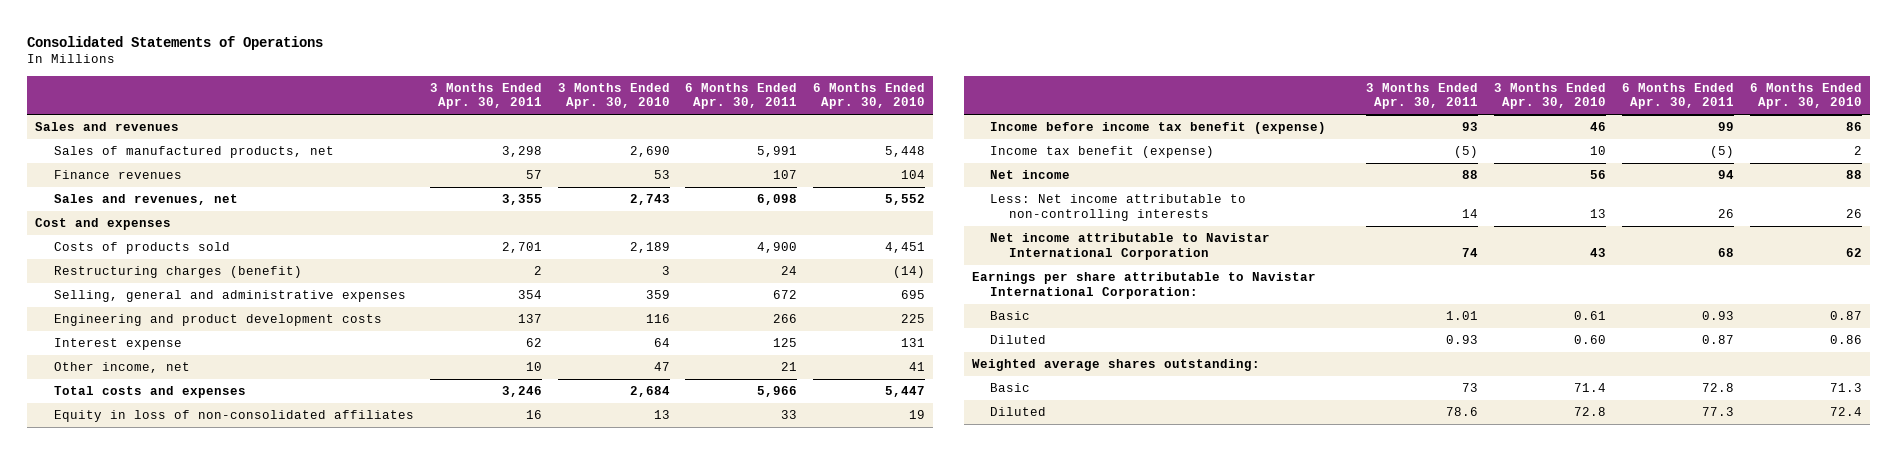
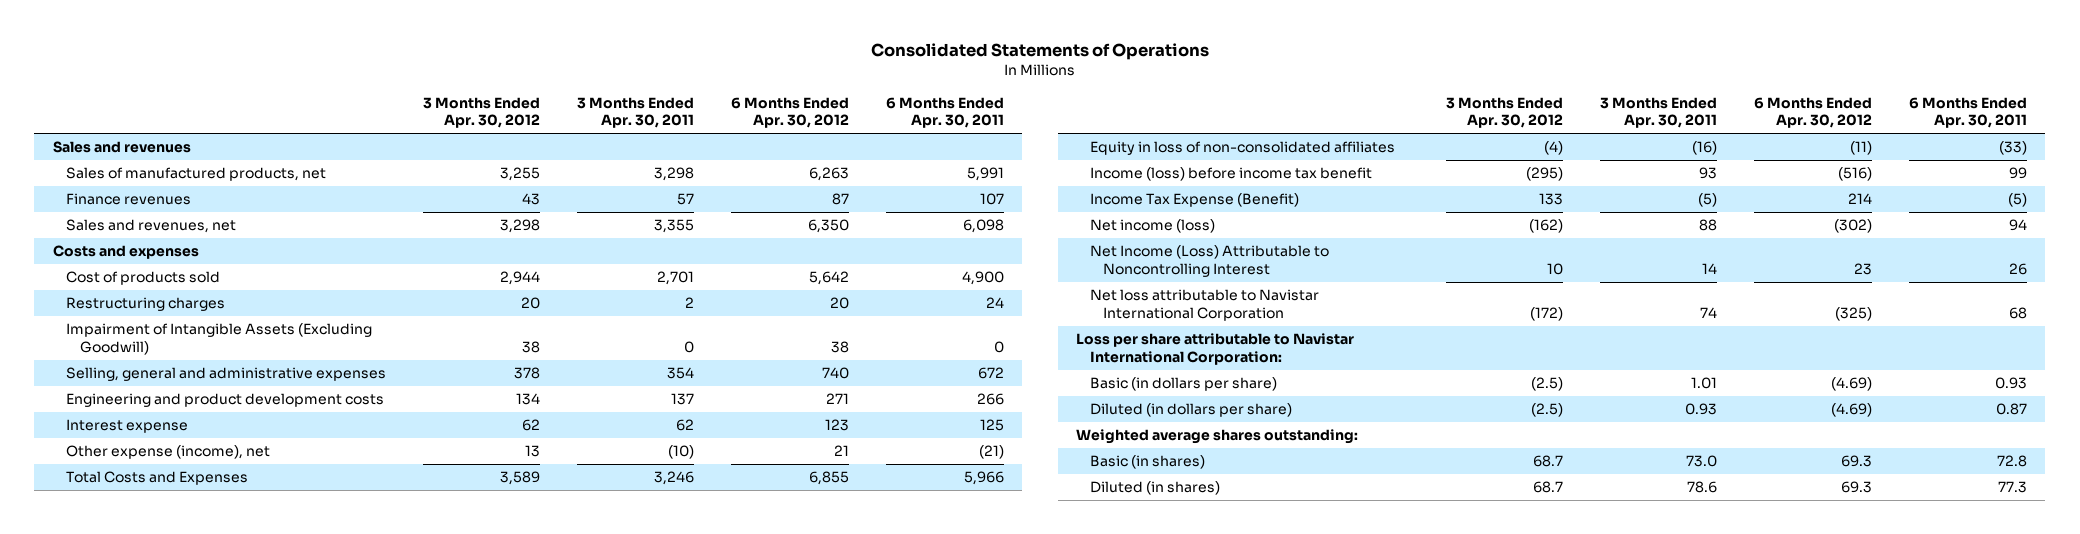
[557,82,670,110] 3 Months Ended Apr. 30, 2010 -> none
[813,82,926,110] 6 Months Ended Apr. 30, 2010 -> none
none -> [423,96,541,129] 3 Months Ended Apr. 30, 2012
none -> [730,96,849,129] 6 Months Ended Apr. 30, 2012
[35,217,172,230] Cost and expenses -> [52,245,199,260] Costs and expenses
[53,241,230,254] Costs of products sold -> [66,271,221,286] Cost of products sold
[53,265,302,278] Restructuring charges (benefit) -> [66,297,226,312] Restructuring charges
none -> [66,323,373,355] Impairment of Intangible Assets (Excluding Goodwill)
[53,361,190,373] Other income, net -> [66,445,271,460] Other expense (income), net
[525,361,542,371] 10 -> [667,445,694,460] (10)
[781,361,798,371] 21 -> [978,445,1004,460] (21)
[53,385,246,398] Total costs and expenses -> [66,471,249,486] Total Costs and Expenses
[525,409,542,419] 16 -> [1692,141,1718,156] (16)
[781,409,798,419] 33 -> [1999,141,2028,156] (33)
[990,121,1327,134] Income before income tax benefit (expense) -> [1089,167,1372,182] Income (loss) before income tax benefit
[990,145,1215,158] Income tax benefit (expense) -> [1089,193,1299,208] Income Tax Expense (Benefit)
[990,169,1071,179] Net income -> [1089,219,1215,234] Net income (loss)
[990,193,1247,221] Less: Net income attributable to non-controlling interests -> [1089,245,1329,277] Net Income (Loss) Attributable to Noncontrolling Interest
[990,232,1271,260] Net income attributable to Navistar International Corporation -> [1089,289,1319,321] Net loss attributable to Navistar International Corporation
[972,271,1317,299] Earnings per share attributable to Navistar International Corporation: -> [1075,333,1354,365] Loss per share attributable to Navistar International Corporation:
[990,310,1031,320] Basic -> [1089,377,1277,392] Basic (in dollars per share)
[990,334,1047,344] Diluted -> [1089,403,1292,418] Diluted (in dollars per share)
[990,382,1031,392] Basic -> [1089,455,1205,470] Basic (in shares)
[1462,382,1479,392] 73 -> [1686,455,1718,468] 73.0
[990,406,1047,416] Diluted -> [1089,481,1220,496] Diluted (in shares)

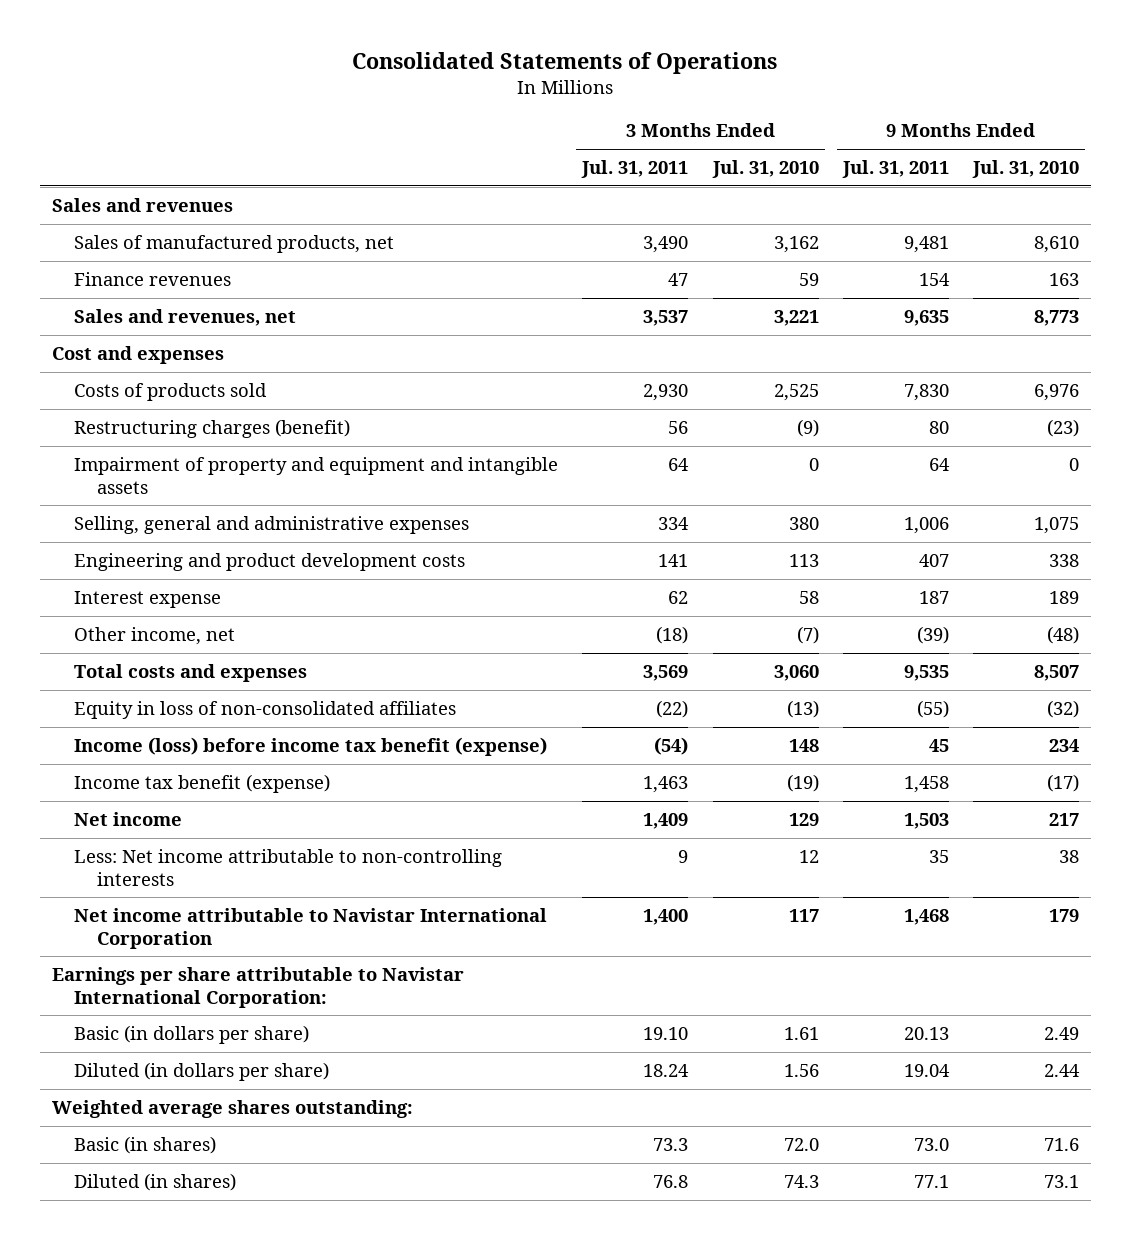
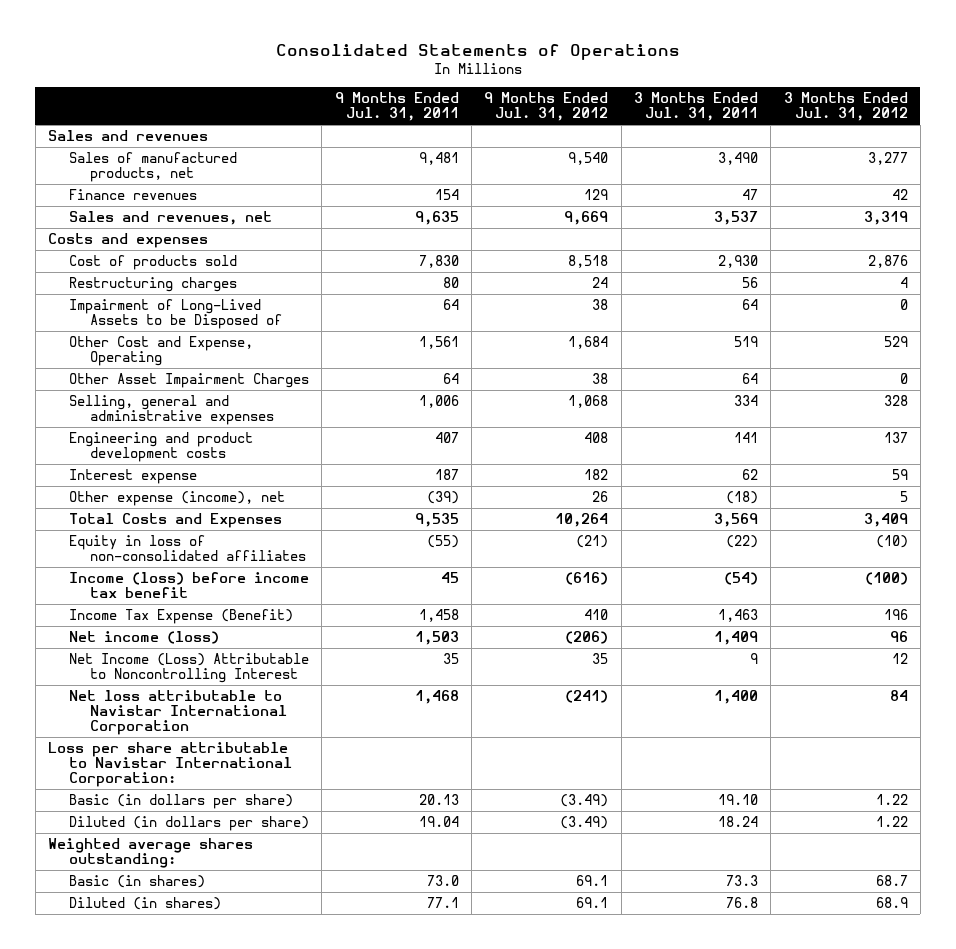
[711,160,819,179] Jul. 31, 2010 -> none
[972,160,1080,179] Jul. 31, 2010 -> none
none -> [484,91,609,122] 9 Months Ended Jul. 31, 2012
none -> [783,91,908,122] 3 Months Ended Jul. 31, 2012
[51,346,224,365] Cost and expenses -> [48,232,209,248] Costs and expenses
[74,383,268,402] Costs of products sold -> [69,254,238,270] Cost of products sold
[74,419,351,439] Restructuring charges (benefit) -> [69,276,238,292] Restructuring charges
none -> [69,298,282,330] Impairment of Long-Lived Assets to be Disposed of
none -> [69,335,254,367] Other Cost and Expense, Operating
[74,457,559,494] Impairment of property and equipment and intangible assets -> [69,372,310,388] Other Asset Impairment Charges
[74,627,236,646] Other income, net -> [69,490,286,506] Other expense (income), net
[74,664,308,683] Total costs and expenses -> [69,512,283,528] Total Costs and Expenses
[74,737,548,757] Income (loss) before income tax benefit (expense) -> [69,571,310,599] Income (loss) before income tax benefit
[74,774,331,794] Income tax benefit (expense) -> [69,608,294,624] Income Tax Expense (Benefit)
[74,812,183,827] Net income -> [69,630,220,644] Net income (loss)
[74,849,503,886] Less: Net income attributable to non-controlling interests -> [69,652,310,684] Net Income (Loss) Attributable to Noncontrolling Interest
[74,908,548,949] Net income attributable to Navistar International Corporation -> [69,689,287,736] Net loss attributable to Navistar International Corporation
[51,967,464,1008] Earnings per share attributable to Navistar International Corporation: -> [48,741,293,788] Loss per share attributable to Navistar International Corporation:

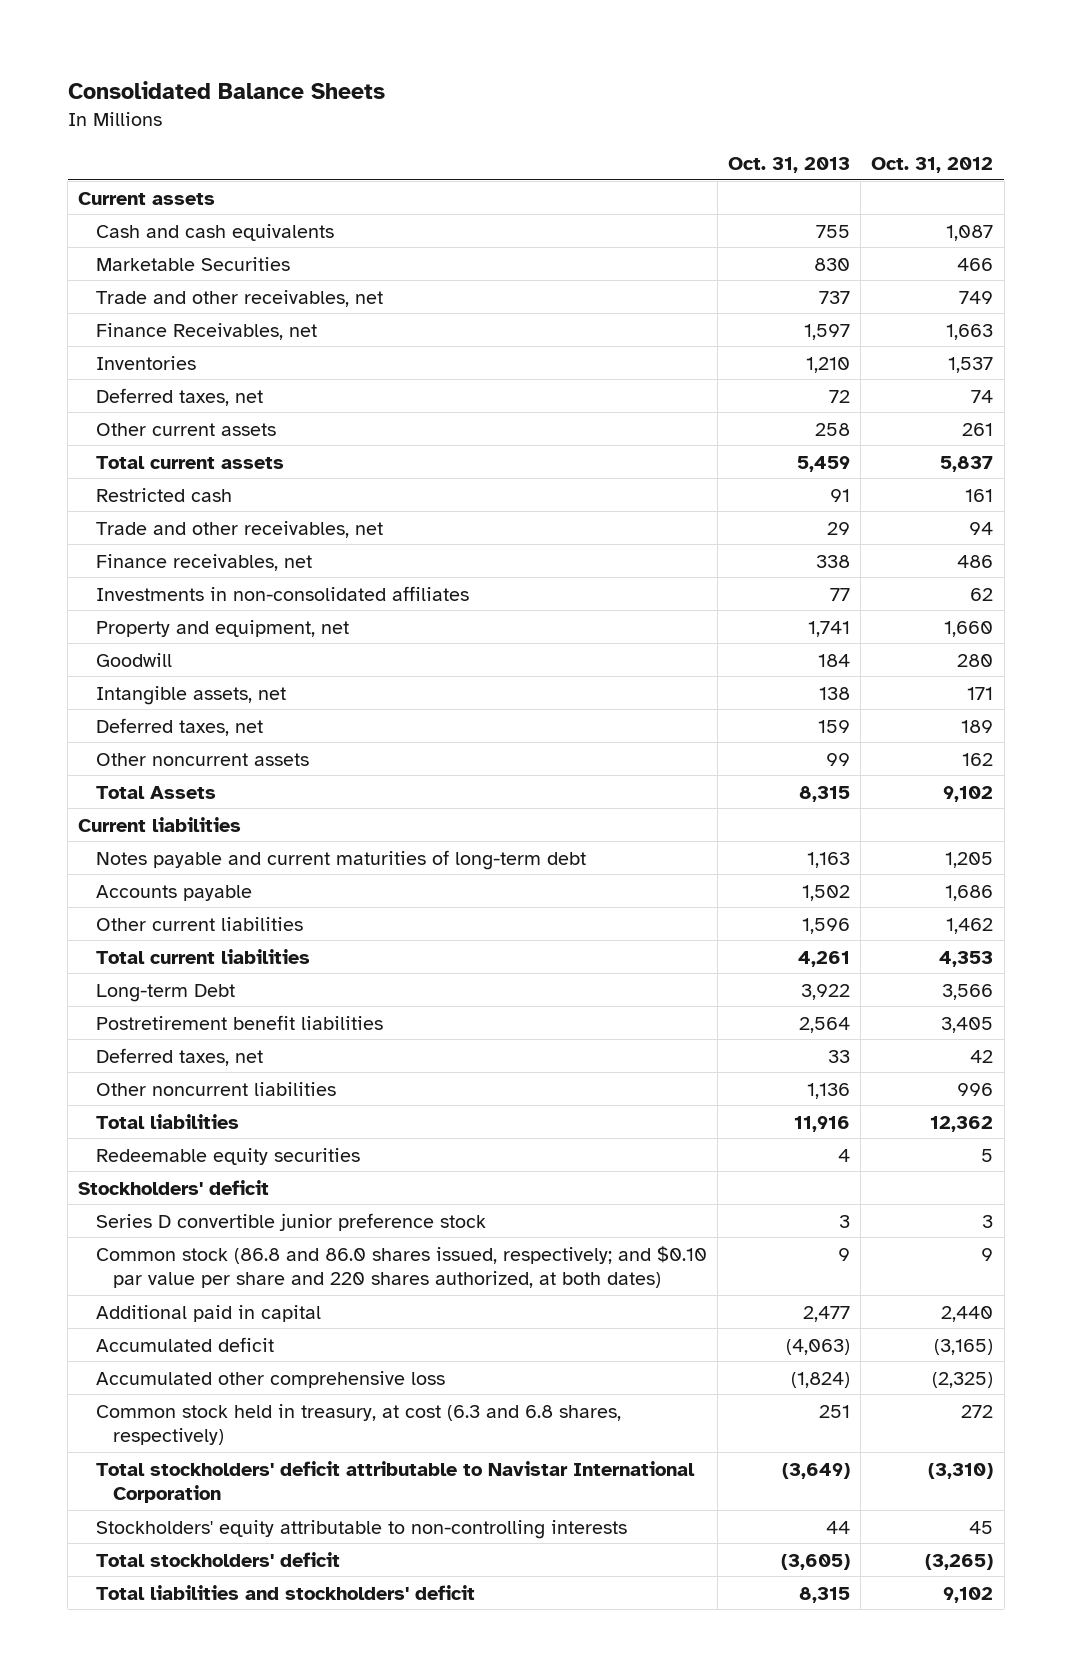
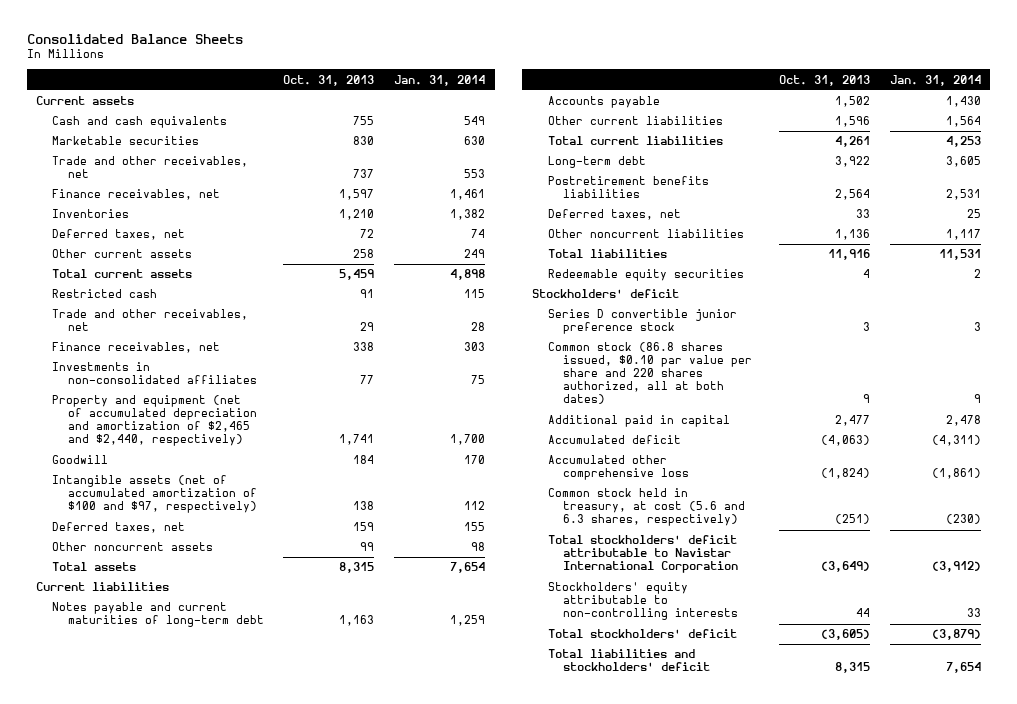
[871,156,994,173] Oct. 31, 2012 -> none
none -> [394,74,486,86] Jan. 31, 2014
[95,256,290,271] Marketable Securities -> [52,136,200,146] Marketable securities
[95,322,317,340] Finance Receivables, net -> [52,189,221,201] Finance receivables, net
[95,619,349,637] Property and equipment, net -> [52,395,257,447] Property and equipment (net of accumulated depreciation and amortization of $2,465 and $2,440, respectively)
[95,685,286,705] Intangible assets, net -> [52,475,257,514] Intangible assets (net of accumulated amortization of $100 and $97, respectively)
[95,785,216,799] Total Assets -> [52,562,137,572] Total assets
[95,983,235,1002] Long-term Debt -> [547,156,646,169] Long-term debt
[95,1014,383,1030] Postretirement benefit liabilities -> [547,176,709,199] Postretirement benefits liabilities
[95,1245,707,1288] Common stock (86.8 and 86.0 shares issued, respectively; and $0.10 par value per share and 220 shares authorized, at both dates) -> [547,342,753,405] Common stock (86.8 shares issued, $0.10 par value per share and 220 shares authorized, all at both dates)
[95,1403,621,1445] Common stock held in treasury, at cost (6.3 and 6.8 shares, respectively) -> [547,488,746,527] Common stock held in treasury, at cost (5.6 and 6.3 shares, respectively)
[819,1404,851,1418] 251 -> [834,514,870,525] (251)

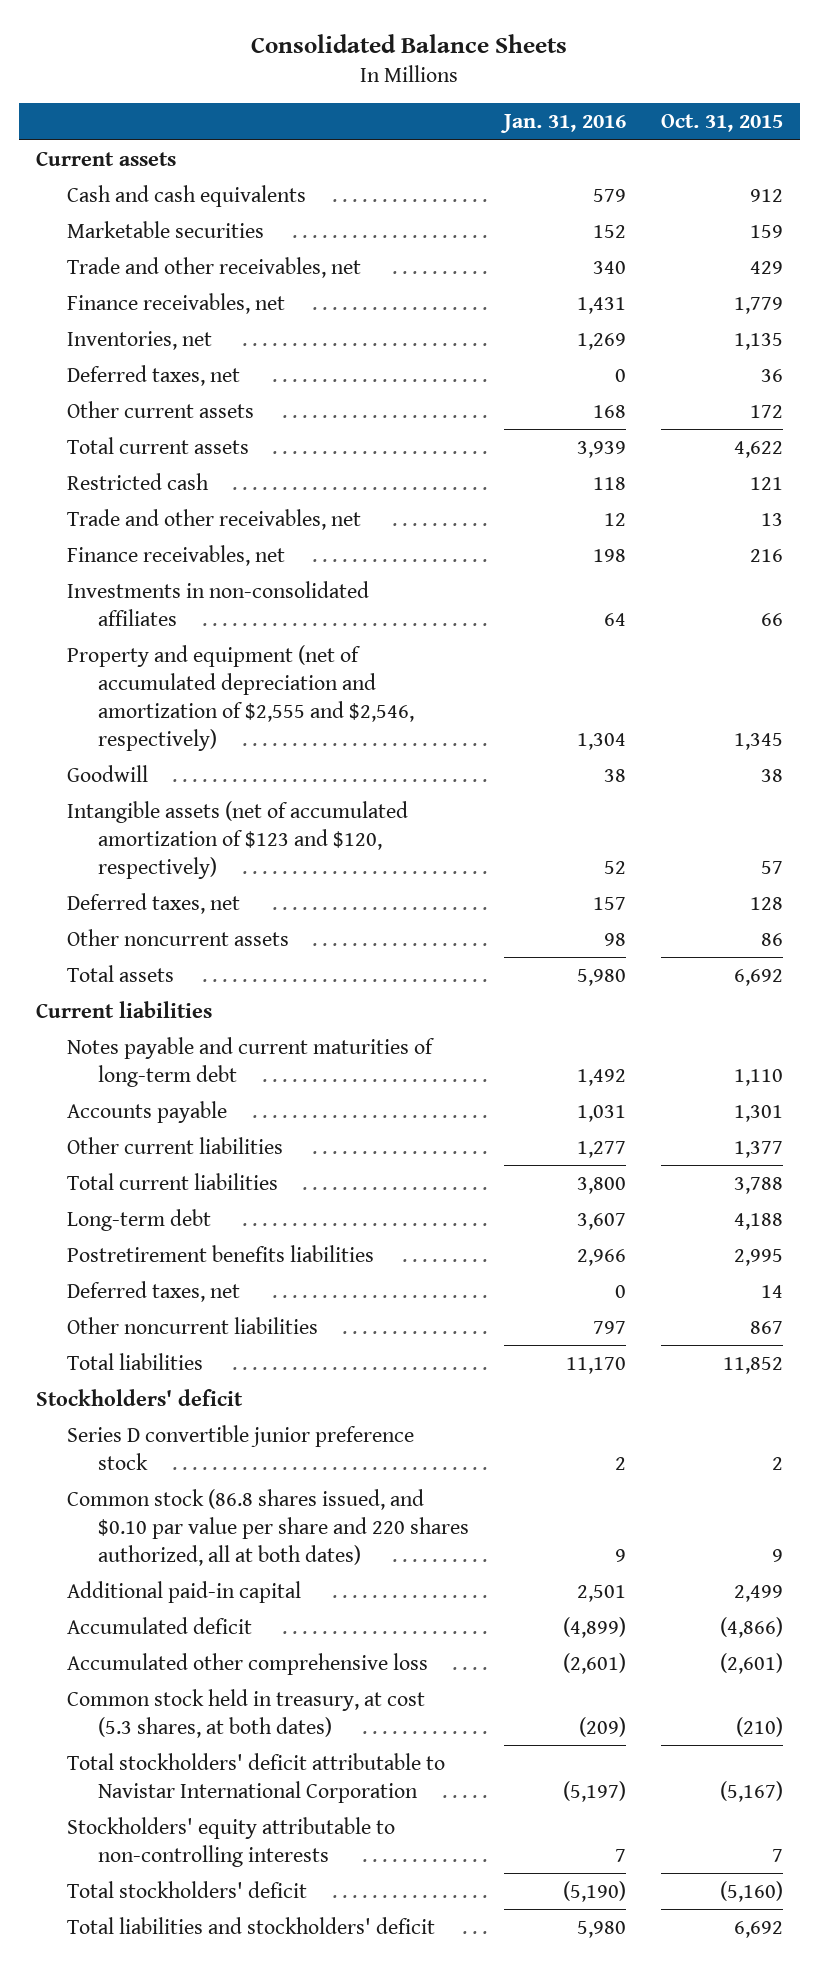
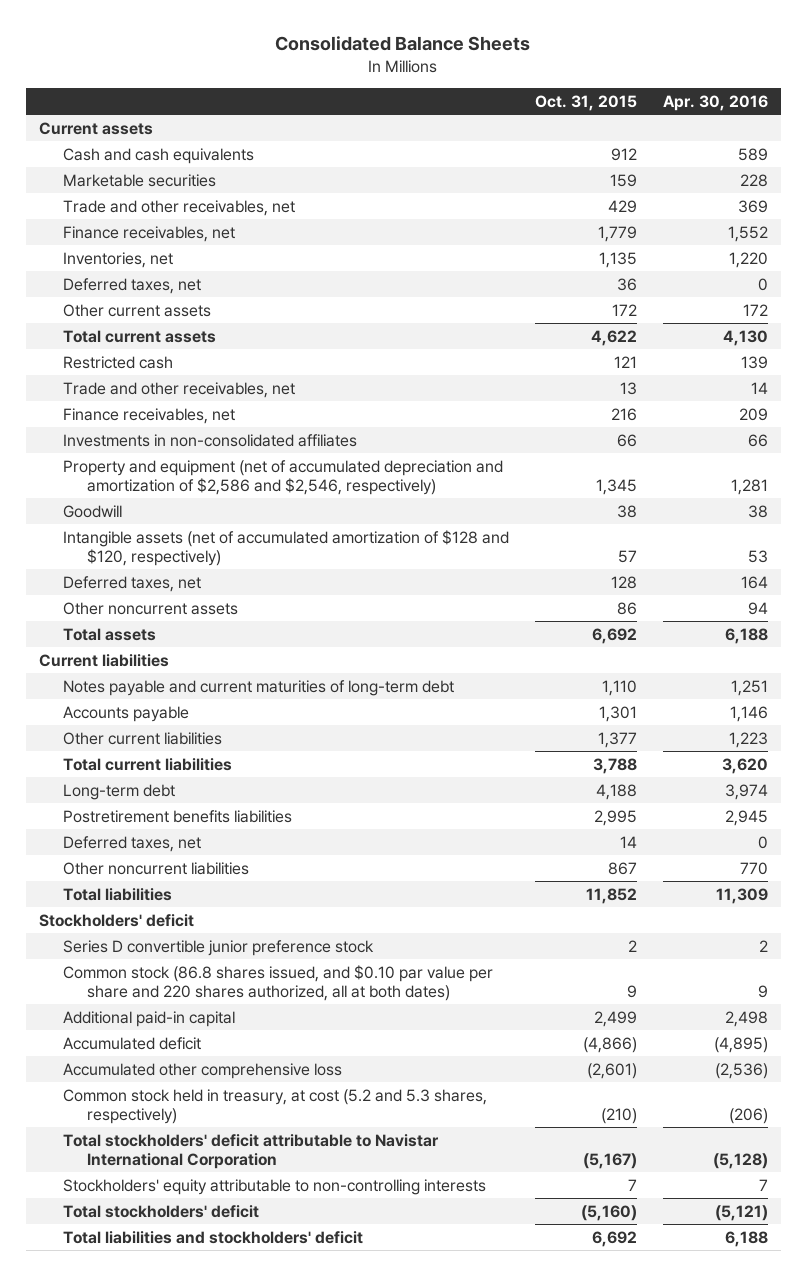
[499,114,626,134] Jan. 31, 2016 -> none
none -> [663,94,769,111] Apr. 30, 2016
[67,644,415,751] Property and equipment (net of accumulated depreciation and amortization of $2,555 and $2,546, respectively) -> [62,459,503,495] Property and equipment (net of accumulated depreciation and amortization of $2,586 and $2,546, respectively)
[67,800,409,879] Intangible assets (net of accumulated amortization of $123 and $120, respectively) -> [62,529,509,566] Intangible assets (net of accumulated amortization of $128 and $120, respectively)
[67,1688,426,1738] Common stock held in treasury, at cost (5.3 shares, at both dates) -> [62,1088,487,1124] Common stock held in treasury, at cost (5.2 and 5.3 shares, respectively)

